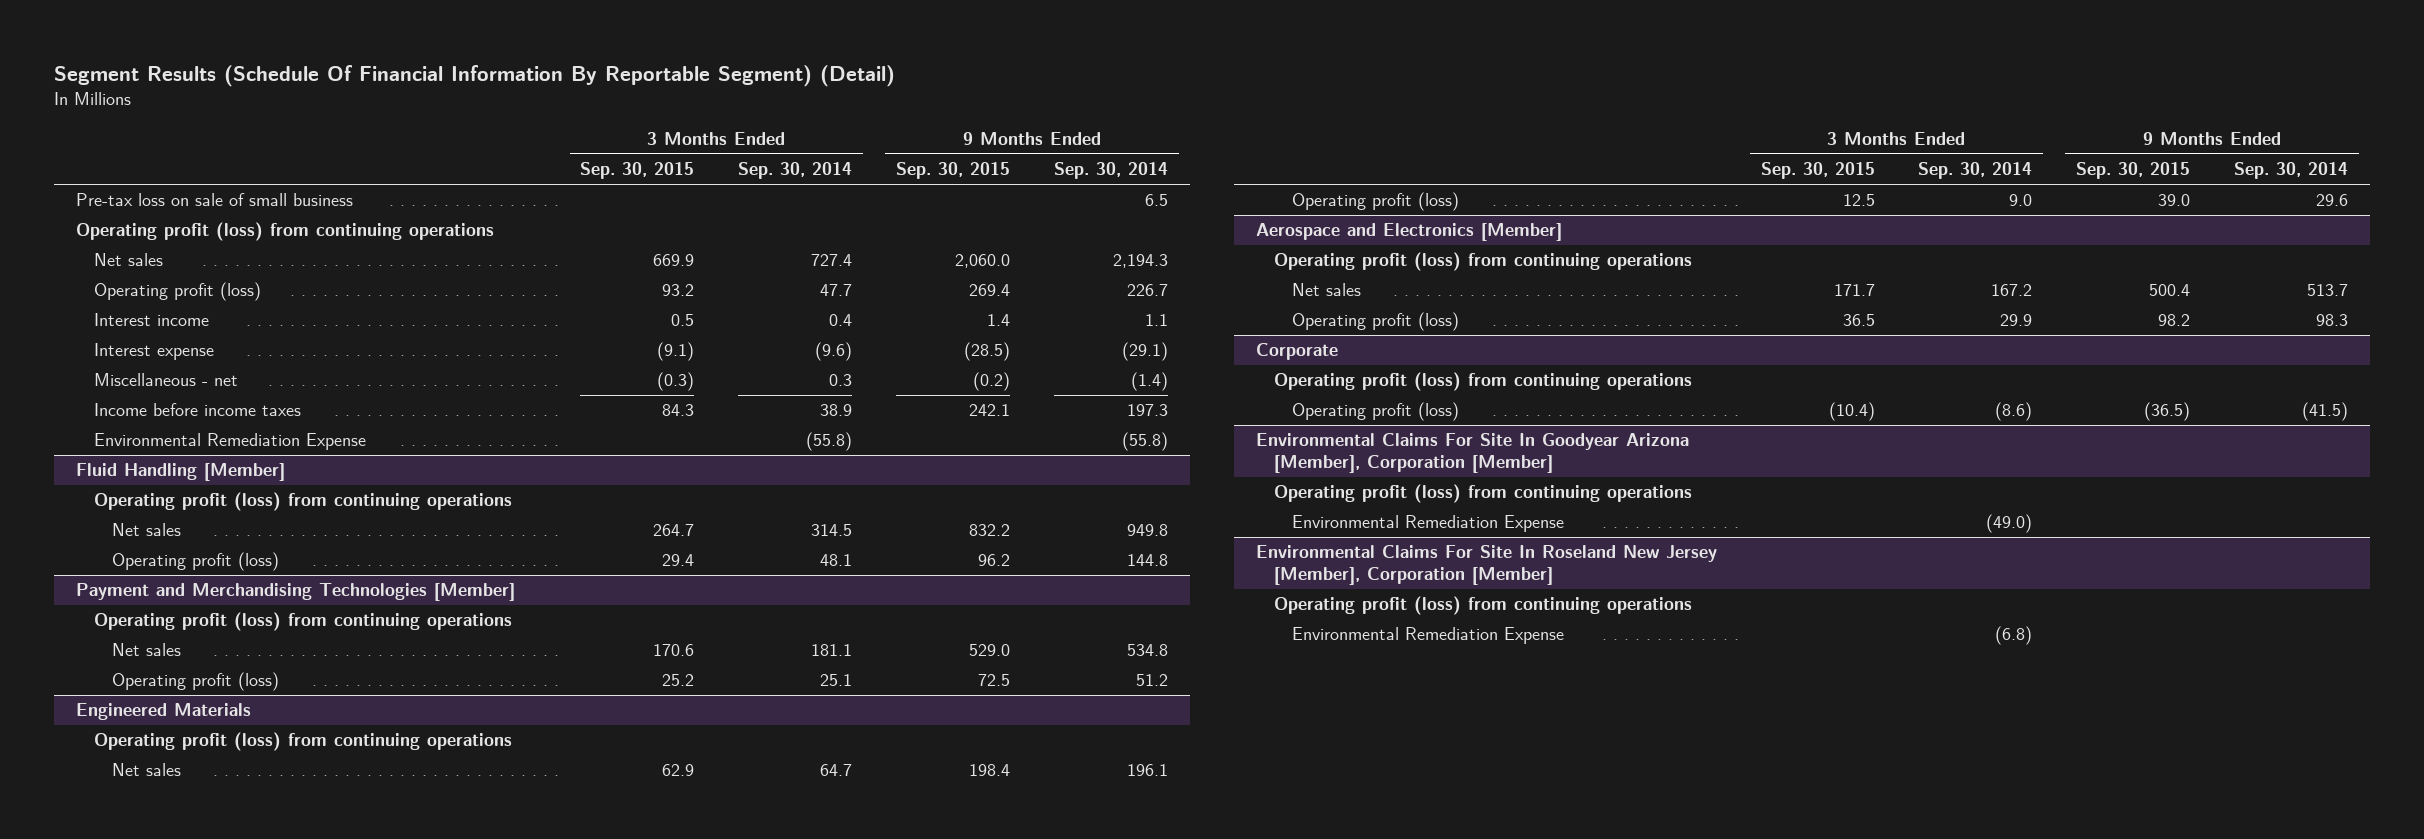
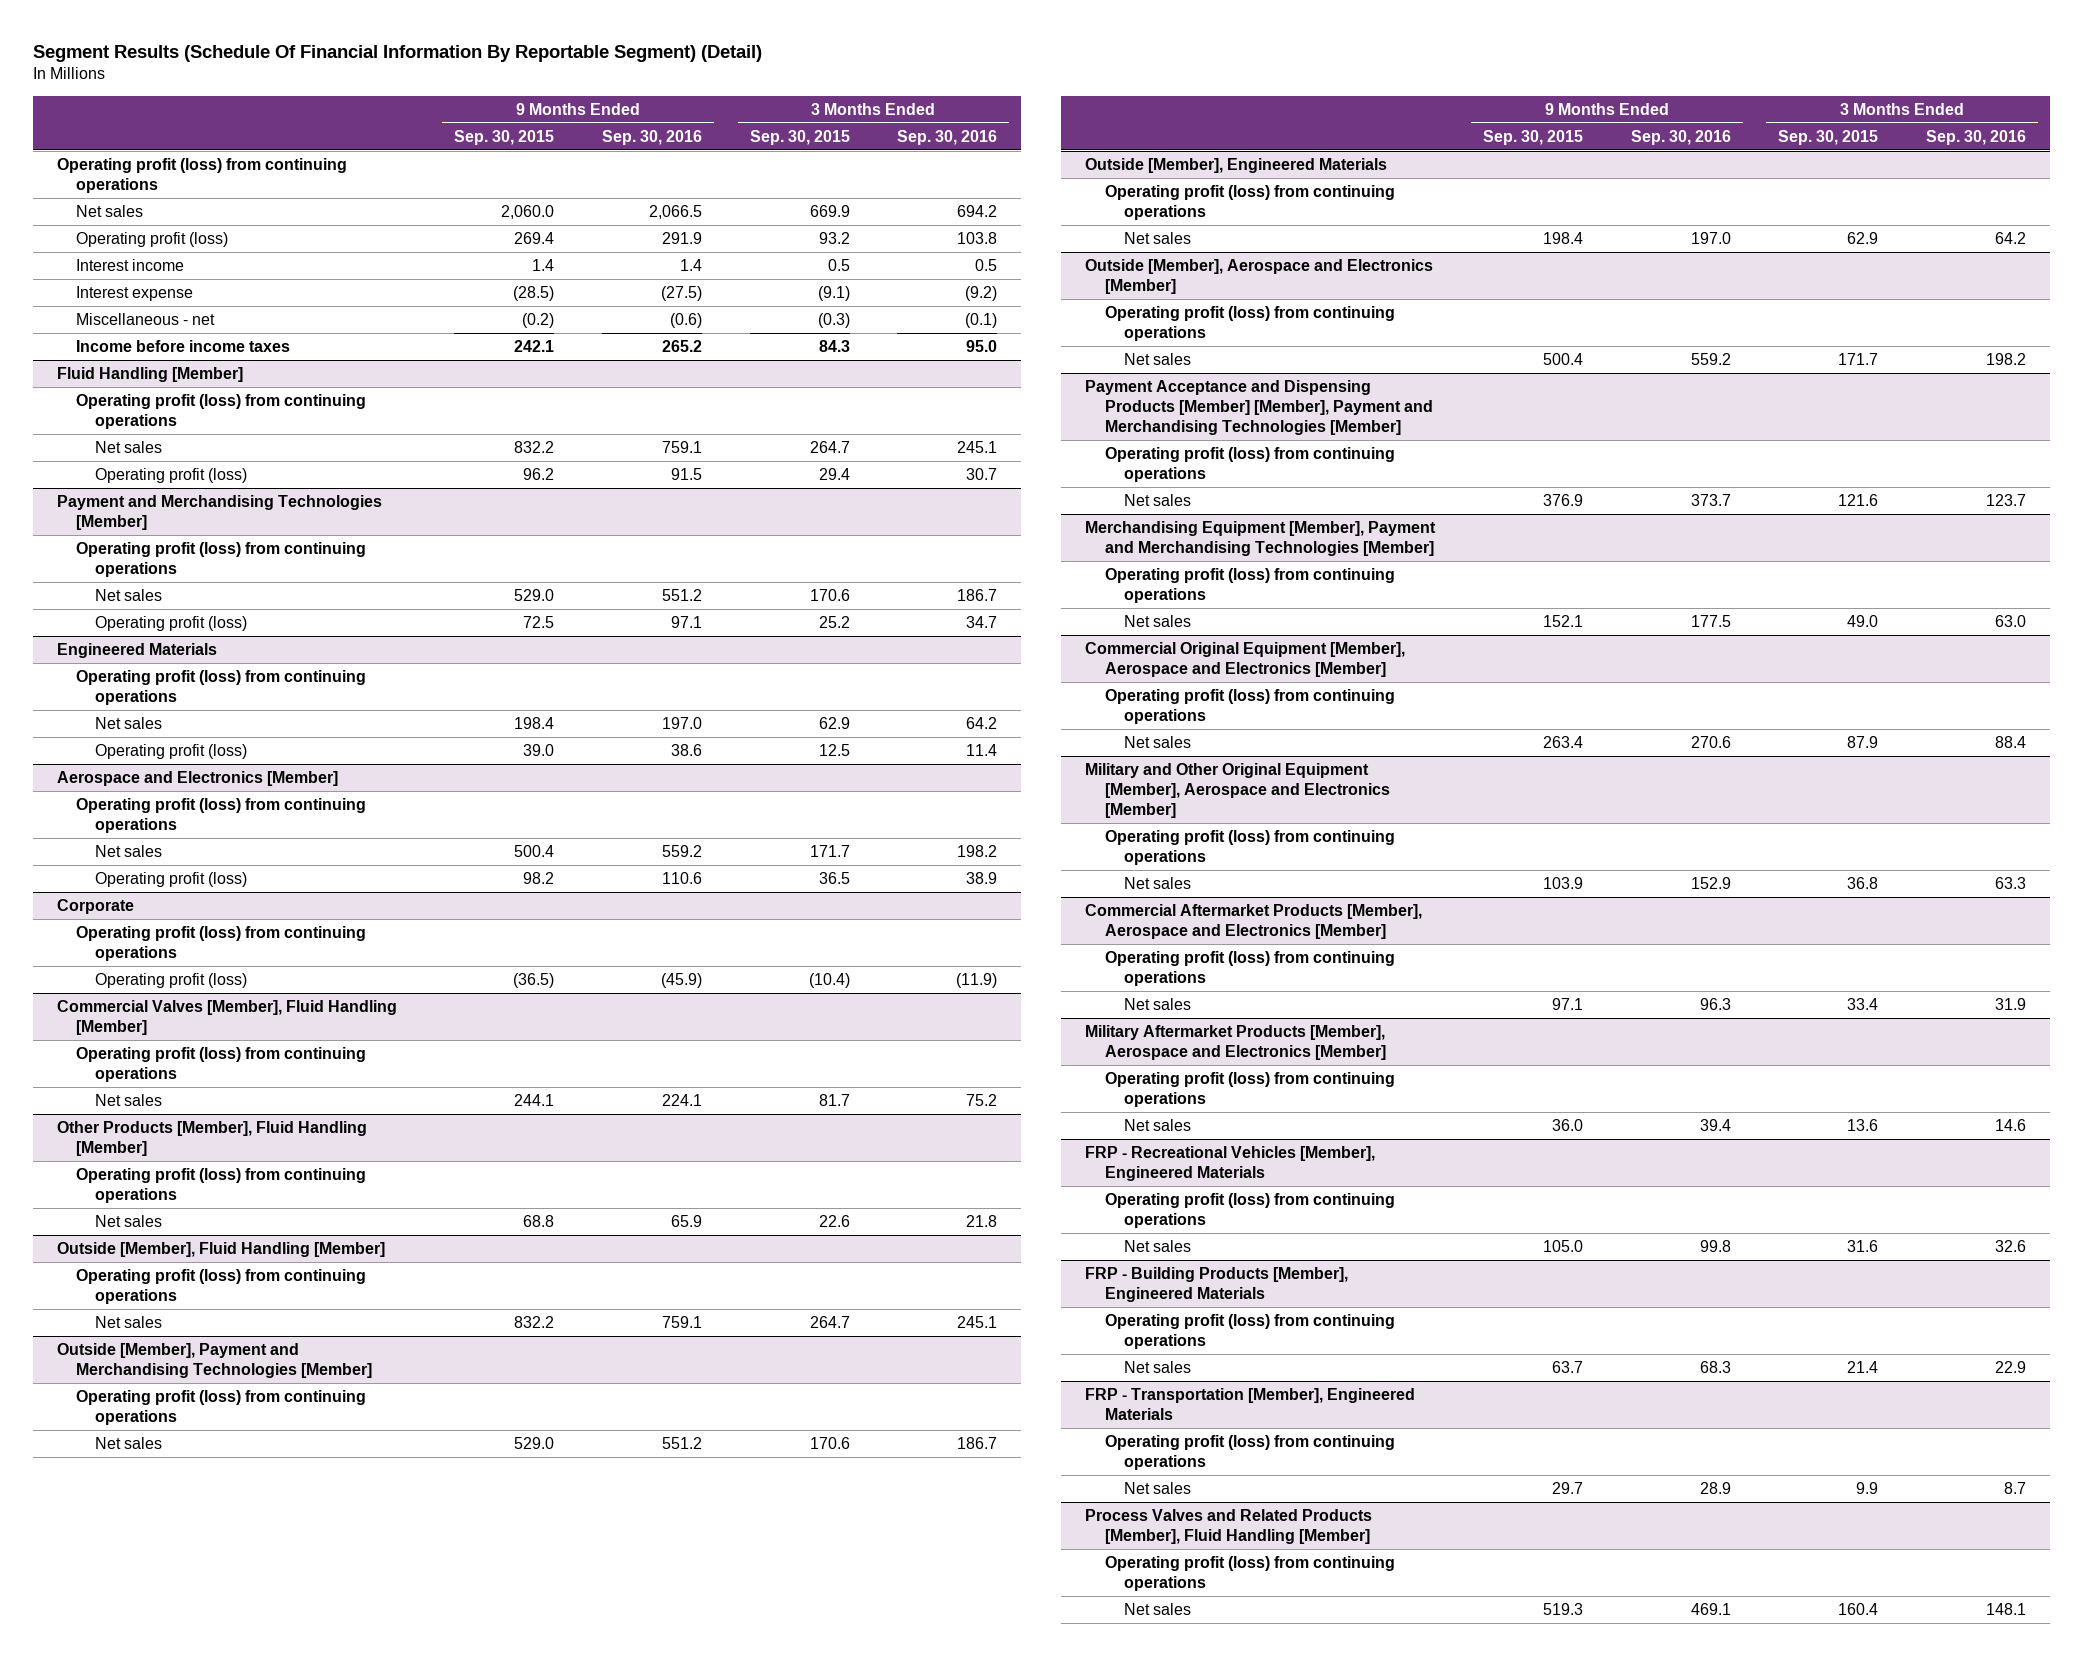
[738,162,853,180] Sep. 30, 2014 -> none
[1053,162,1168,180] Sep. 30, 2014 -> none
none -> [601,129,702,145] Sep. 30, 2016
none -> [897,129,998,145] Sep. 30, 2016
[75,193,353,207] Pre-tax loss on sale of small business -> none
[93,433,366,451] Environmental Remediation Expense -> none
[1255,433,1689,473] Environmental Claims For Site In Goodyear Arizona [Member], Corporation [Member] -> none
none -> [56,1000,397,1036] Commercial Valves [Member], Fluid Handling [Member]
[1291,515,1564,533] Environmental Remediation Expense -> none
[1255,545,1717,585] Environmental Claims For Site In Roseland New Jersey [Member], Corporation [Member] -> none
none -> [95,1094,163,1107] Net sales
none -> [56,1121,367,1157] Other Products [Member], Fluid Handling [Member]
[1291,627,1564,645] Environmental Remediation Expense -> none
none -> [95,1215,163,1228] Net sales
none -> [56,1242,385,1258] Outside [Member], Fluid Handling [Member]
none -> [75,1269,366,1305] Operating profit (loss) from continuing operations
none -> [95,1316,163,1329] Net sales
none -> [56,1343,372,1379] Outside [Member], Payment and Merchandising Technologies [Member]
none -> [75,1390,366,1426] Operating profit (loss) from continuing operations
none -> [95,1437,163,1450] Net sales
none -> [1085,158,1388,174] Outside [Member], Engineered Materials
none -> [1104,185,1395,221] Operating profit (loss) from continuing operations
none -> [1124,232,1192,245] Net sales
none -> [1085,259,1434,295] Outside [Member], Aerospace and Electronics [Member]
none -> [1104,306,1395,342] Operating profit (loss) from continuing operations
none -> [1124,353,1192,366] Net sales
none -> [1085,380,1433,435] Payment Acceptance and Dispensing Products [Member] [Member], Payment and Merchandising Technologies [Member]
none -> [1104,447,1395,483] Operating profit (loss) from continuing operations
none -> [1124,494,1192,507] Net sales
none -> [1085,521,1437,557] Merchandising Equipment [Member], Payment and Merchandising Technologies [Member]
none -> [1104,568,1395,604] Operating profit (loss) from continuing operations
none -> [1124,615,1192,628] Net sales
none -> [1085,642,1406,678] Commercial Original Equipment [Member], Aerospace and Electronics [Member]
none -> [1104,689,1395,725] Operating profit (loss) from continuing operations
none -> [1124,736,1192,749] Net sales
none -> [1085,763,1390,818] Military and Other Original Equipment [Member], Aerospace and Electronics [Member]
none -> [1104,830,1395,866] Operating profit (loss) from continuing operations
none -> [1124,877,1192,890] Net sales
none -> [1085,904,1423,940] Commercial Aftermarket Products [Member], Aerospace and Electronics [Member]
none -> [1104,951,1395,987] Operating profit (loss) from continuing operations
none -> [1124,998,1192,1011] Net sales
none -> [1085,1025,1386,1061] Military Aftermarket Products [Member], Aerospace and Electronics [Member]
none -> [1104,1072,1395,1108] Operating profit (loss) from continuing operations
none -> [1124,1119,1192,1132] Net sales
none -> [1085,1146,1376,1182] FRP - Recreational Vehicles [Member], Engineered Materials
none -> [1104,1193,1395,1229] Operating profit (loss) from continuing operations
none -> [1124,1240,1192,1253] Net sales
none -> [1085,1267,1349,1303] FRP - Building Products [Member], Engineered Materials
none -> [1104,1314,1395,1350] Operating profit (loss) from continuing operations
none -> [1124,1361,1192,1374] Net sales
none -> [1085,1388,1416,1421] FRP - Transportation [Member], Engineered Materials
none -> [1104,1435,1395,1471] Operating profit (loss) from continuing operations
none -> [1124,1482,1192,1495] Net sales
none -> [1085,1509,1373,1545] Process Valves and Related Products [Member], Fluid Handling [Member]
none -> [1104,1556,1395,1592] Operating profit (loss) from continuing operations
none -> [1124,1603,1192,1616] Net sales

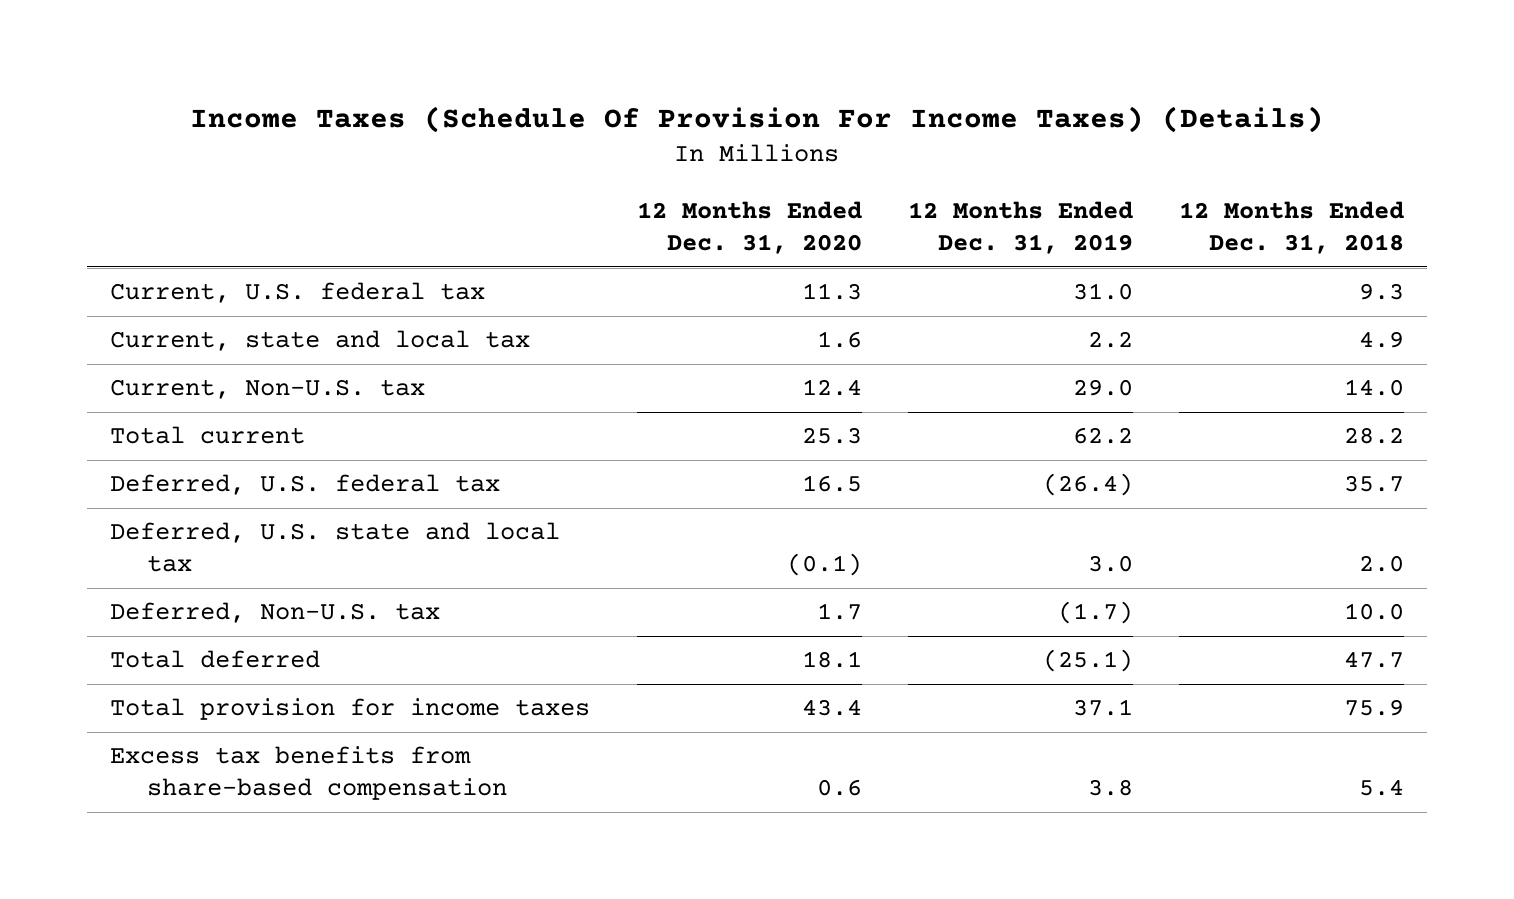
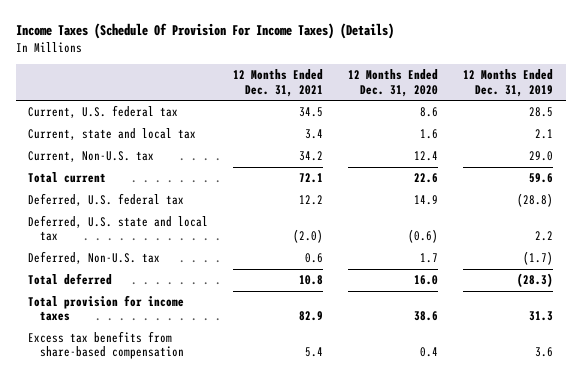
[1178,201,1404,255] 12 Months Ended Dec. 31, 2018 -> none
none -> [233,69,324,97] 12 Months Ended Dec. 31, 2021
[801,283,862,301] 11.3 -> [420,107,439,118] 8.6
[1072,283,1133,301] 31.0 -> [529,107,554,118] 28.5
[1087,331,1133,349] 2.2 -> [535,129,554,140] 2.1
[801,427,862,445] 25.3 -> [414,173,439,184] 22.6
[1072,427,1133,445] 62.2 -> [529,173,554,184] 59.6
[801,475,862,493] 16.5 -> [414,195,439,206] 14.9
[1042,473,1133,497] (26.4) -> [517,193,554,208] (28.8)
[786,553,862,577] (0.1) -> [408,229,439,244] (0.6)
[1087,555,1133,573] 3.0 -> [535,231,554,242] 2.2
[801,651,862,669] 18.1 -> [414,275,439,286] 16.0
[1042,649,1133,673] (25.1) -> [517,273,554,288] (28.3)
[801,699,862,717] 43.4 -> [414,311,439,322] 38.6
[1072,699,1133,717] 37.1 -> [529,311,554,322] 31.3
[816,779,862,797] 0.6 -> [420,347,439,358] 0.4
[1087,779,1133,797] 3.8 -> [535,347,554,358] 3.6

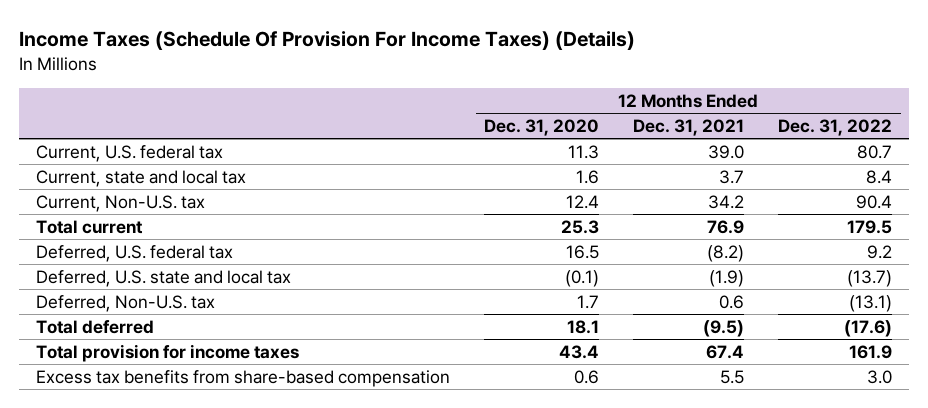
[463,69,554,97] 12 Months Ended Dec. 31, 2019 -> none
none -> [778,118,893,136] Dec. 31, 2022
[299,107,324,118] 34.5 -> [708,144,745,159] 39.0
[420,107,439,118] 8.6 -> [568,144,600,159] 11.3
[305,129,324,140] 3.4 -> [719,169,745,184] 3.7
[299,173,324,184] 72.1 -> [707,219,745,234] 76.9
[414,173,439,184] 22.6 -> [561,219,600,234] 25.3
[299,195,324,206] 12.2 -> [707,244,745,262] (8.2)
[414,195,439,206] 14.9 -> [566,244,600,259] 16.5
[293,229,324,244] (2.0) -> [709,269,745,287] (1.9)
[408,229,439,244] (0.6) -> [565,269,600,287] (0.1)
[299,275,324,286] 10.8 -> [703,319,745,337] (9.5)
[414,275,439,286] 16.0 -> [567,319,600,334] 18.1
[299,311,324,322] 82.9 -> [706,344,745,359] 67.4
[414,311,439,322] 38.6 -> [559,344,600,359] 43.4
[305,347,324,358] 5.4 -> [720,369,745,384] 5.5
[420,347,439,358] 0.4 -> [574,369,600,384] 0.6

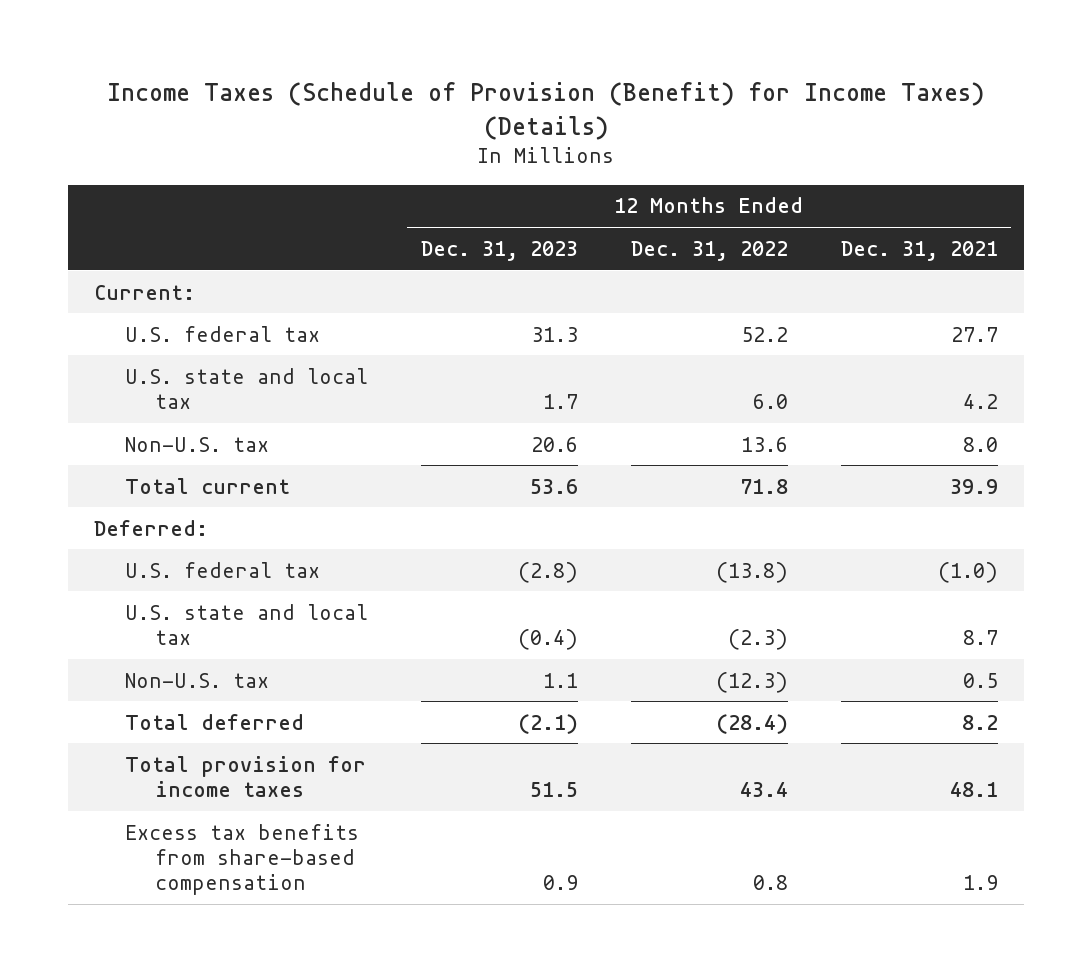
[19,31,636,51] Income Taxes (Schedule Of Provision For Income Taxes) (Details) -> [107,82,985,140] Income Taxes (Schedule of Provision (Benefit) for Income Taxes) (Details)
[484,118,600,136] Dec. 31, 2020 -> none
none -> [420,240,578,261] Dec. 31, 2023
none -> [94,284,196,300] Current:
[36,144,224,162] Current, U.S. federal tax -> [124,325,320,342] U.S. federal tax
[708,144,745,159] 39.0 -> [950,326,998,342] 27.7
[857,144,893,159] 80.7 -> [740,326,788,342] 52.2
[36,169,247,187] Current, state and local tax -> [124,367,368,410] U.S. state and local tax
[719,169,745,184] 3.7 -> [962,394,998,410] 4.2
[866,169,893,184] 8.4 -> [752,394,788,410] 6.0
[36,194,206,212] Current, Non-U.S. tax -> [124,436,269,452] Non-U.S. tax
[708,194,745,209] 34.2 -> [962,436,998,452] 8.0
[856,194,893,209] 90.4 -> [740,436,788,452] 13.6
[707,219,745,234] 76.9 -> [949,478,998,494] 39.9
[847,219,893,234] 179.5 -> [739,478,788,494] 71.8
none -> [94,519,209,536] Deferred:
[36,244,234,262] Deferred, U.S. federal tax -> [124,561,320,578] U.S. federal tax
[707,244,745,262] (8.2) -> [937,561,998,583] (1.0)
[867,244,893,259] 9.2 -> [715,561,788,583] (13.8)
[36,269,292,287] Deferred, U.S. state and local tax -> [124,603,368,646] U.S. state and local tax
[709,269,745,287] (1.9) -> [962,630,998,646] 8.7
[847,269,893,287] (13.7) -> [727,629,788,651] (2.3)
[36,294,216,312] Deferred, Non-U.S. tax -> [124,672,269,688] Non-U.S. tax
[719,294,745,309] 0.6 -> [962,672,998,688] 0.5
[849,294,893,312] (13.1) -> [715,671,788,693] (12.3)
[703,319,745,337] (9.5) -> [961,714,998,730] 8.2
[844,319,893,337] (17.6) -> [715,713,788,734] (28.4)
[706,344,745,359] 67.4 -> [949,782,998,798] 48.1
[849,344,893,359] 161.9 -> [739,782,788,798] 43.4
[720,369,745,384] 5.5 -> [962,875,998,891] 1.9
[867,369,893,384] 3.0 -> [752,875,788,891] 0.8

